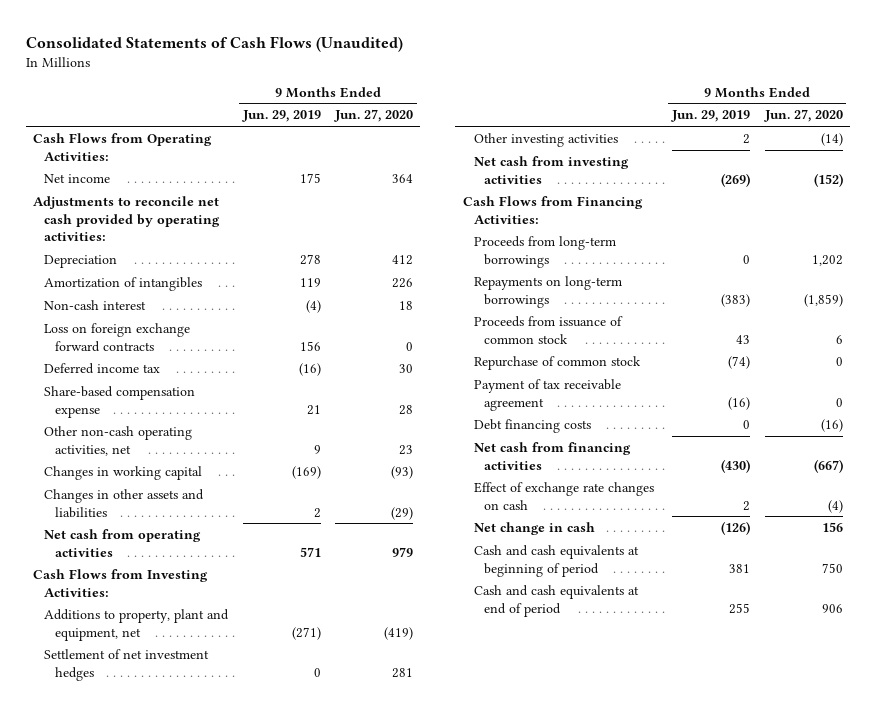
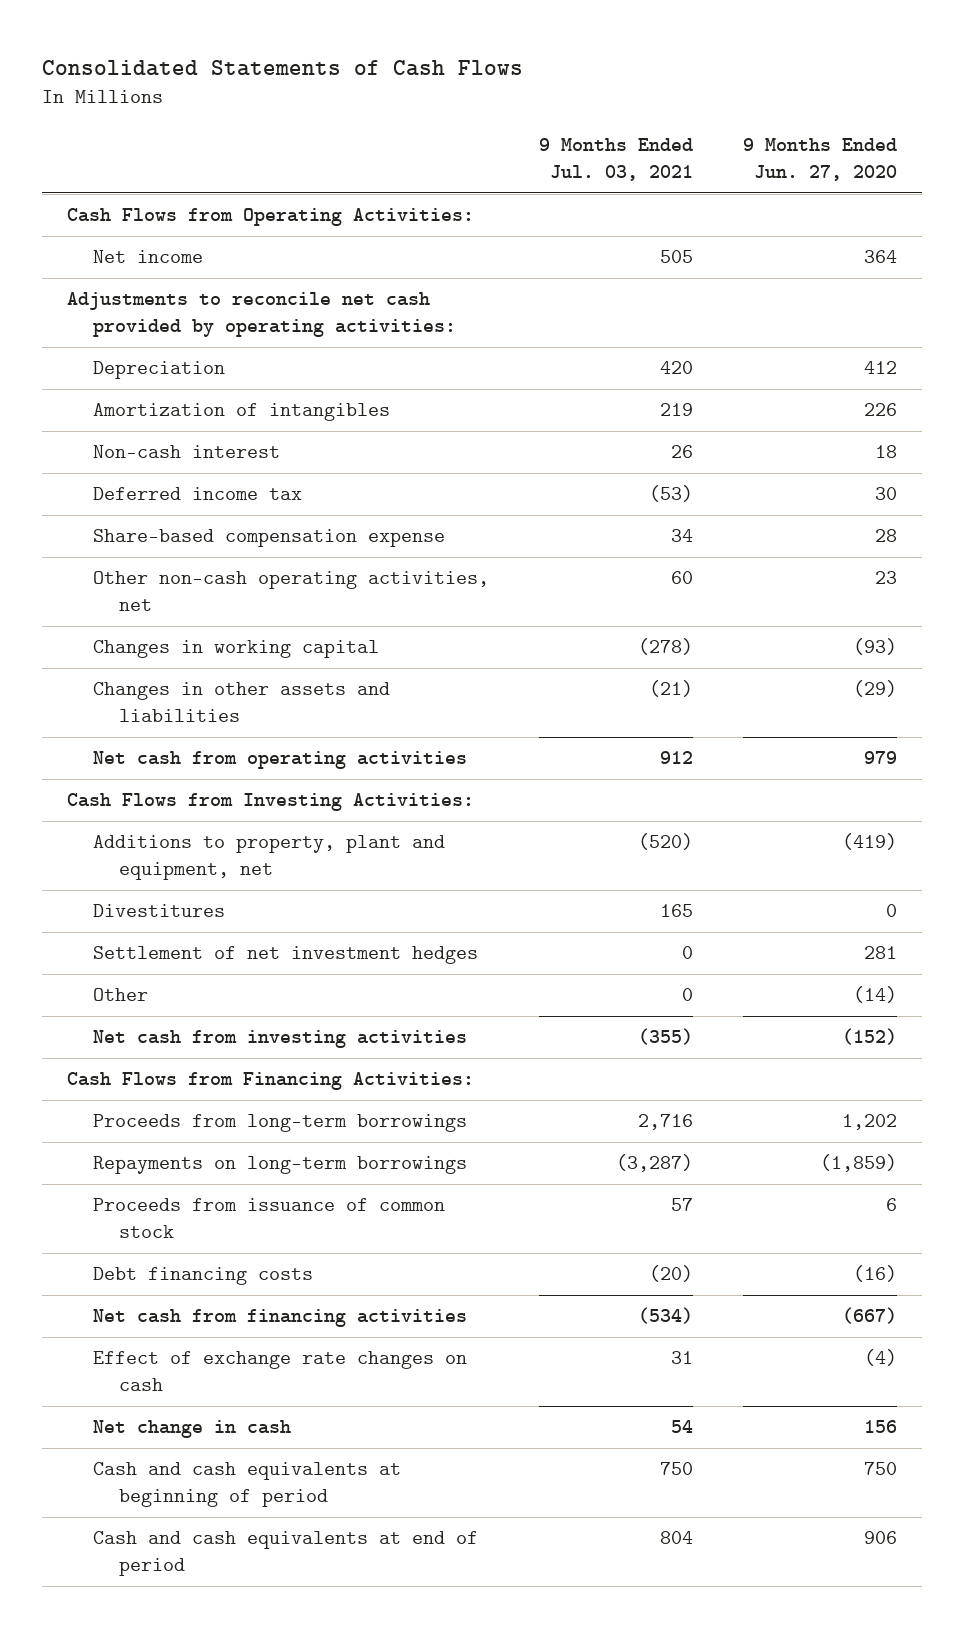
[26,35,404,52] Consolidated Statements of Cash Flows (Unaudited) -> [42,59,524,76] Consolidated Statements of Cash Flows
[241,110,321,123] Jun. 29, 2019 -> none
none -> [538,138,693,182] 9 Months Ended Jul. 03, 2021
[44,322,191,352] Loss on foreign exchange forward contracts -> none
none -> [92,904,225,918] Divestitures
[473,132,618,147] Other investing activities -> [92,988,148,1002] Other
[473,355,641,370] Repurchase of common stock -> none
[473,378,621,411] Payment of tax receivable agreement -> none

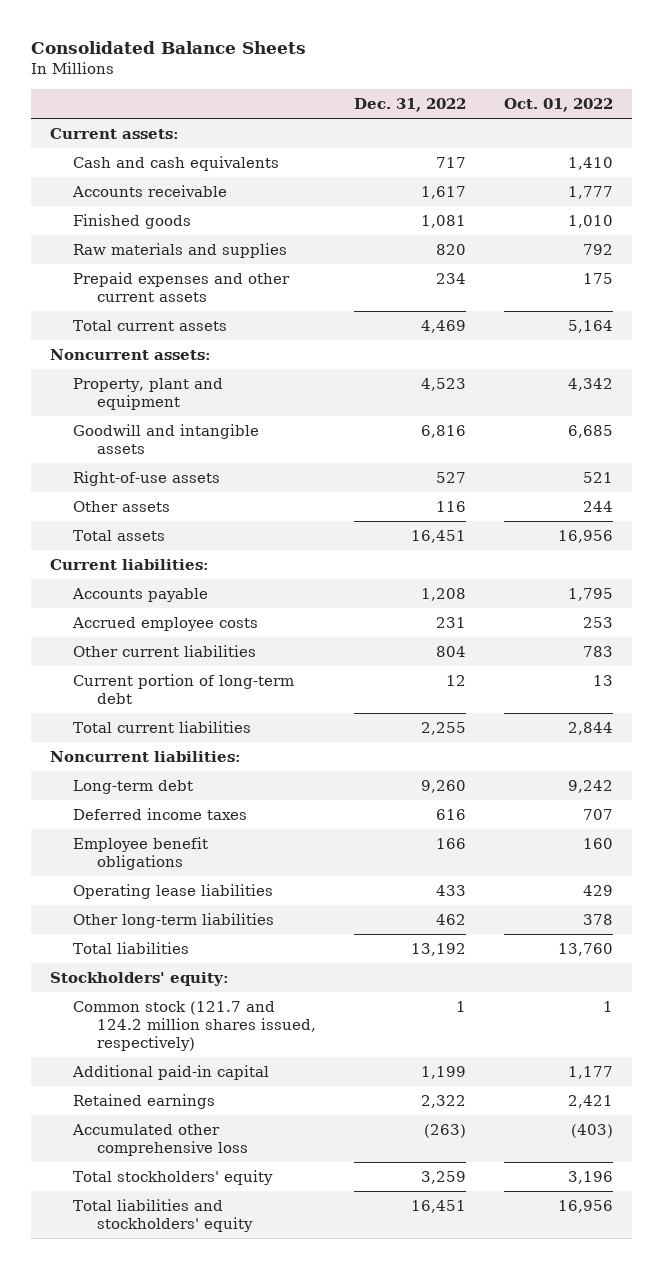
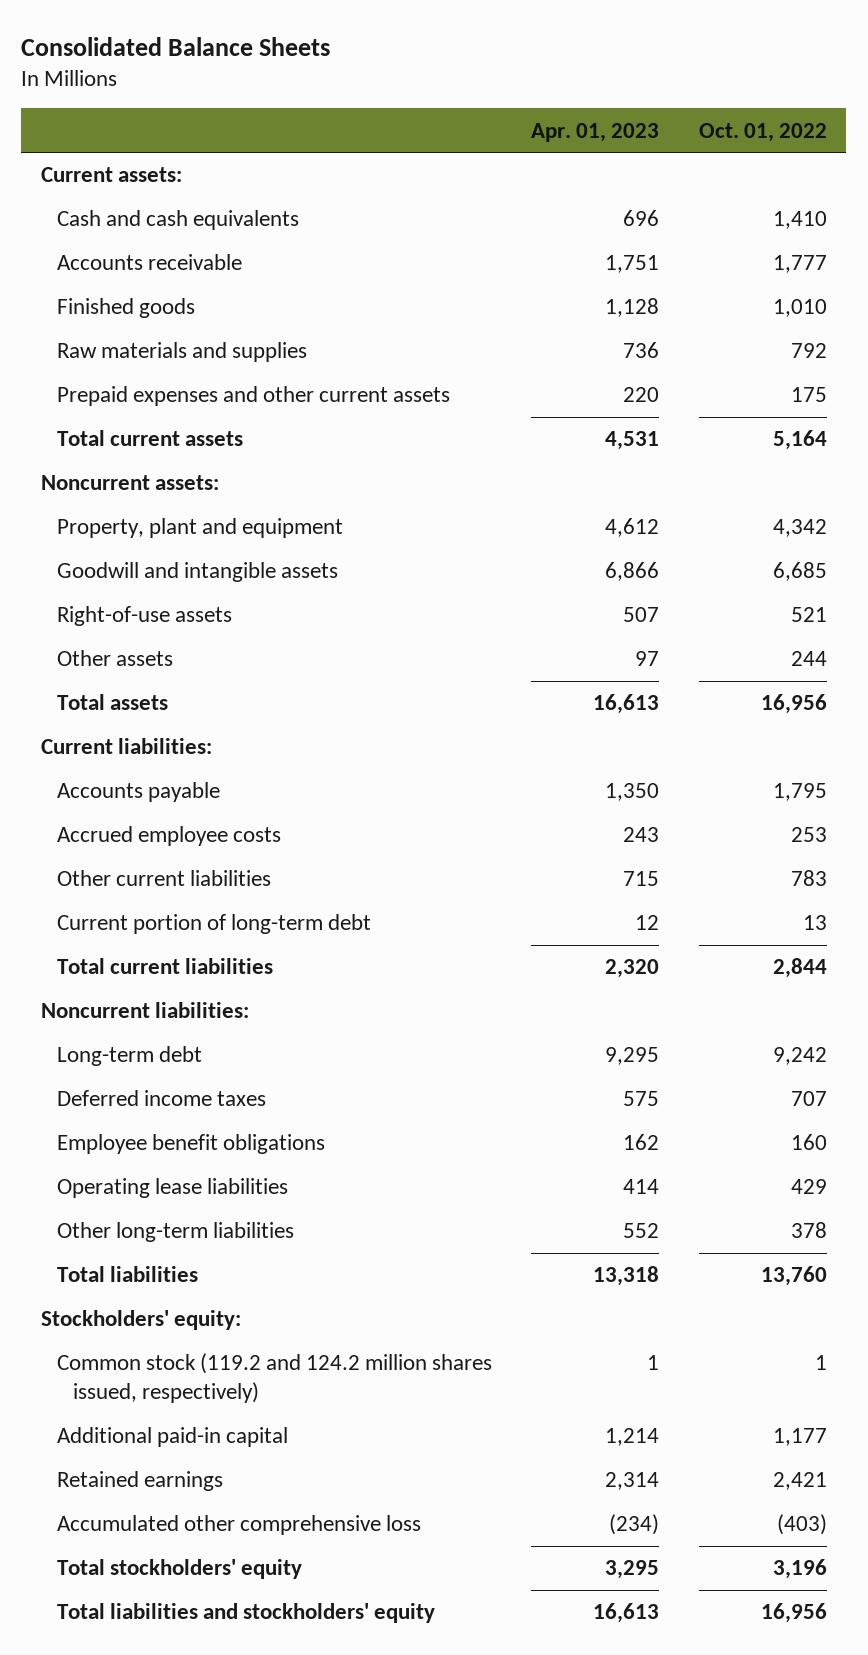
[353,98,466,113] Dec. 31, 2022 -> none
none -> [531,122,660,142] Apr. 01, 2023
[73,1000,316,1051] Common stock (121.7 and 124.2 million shares issued, respectively) -> [57,1353,493,1403] Common stock (119.2 and 124.2 million shares issued, respectively)

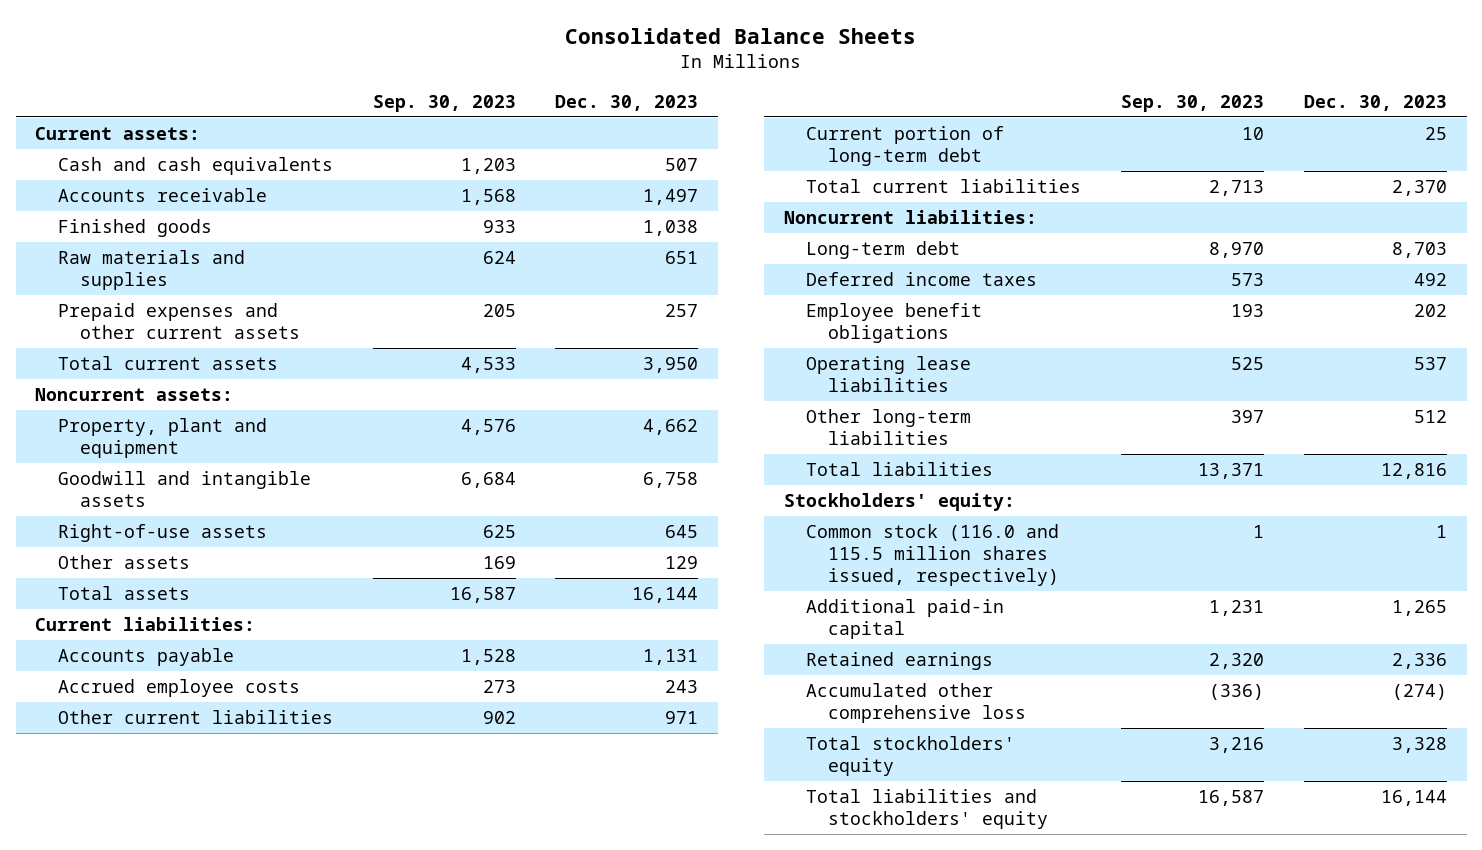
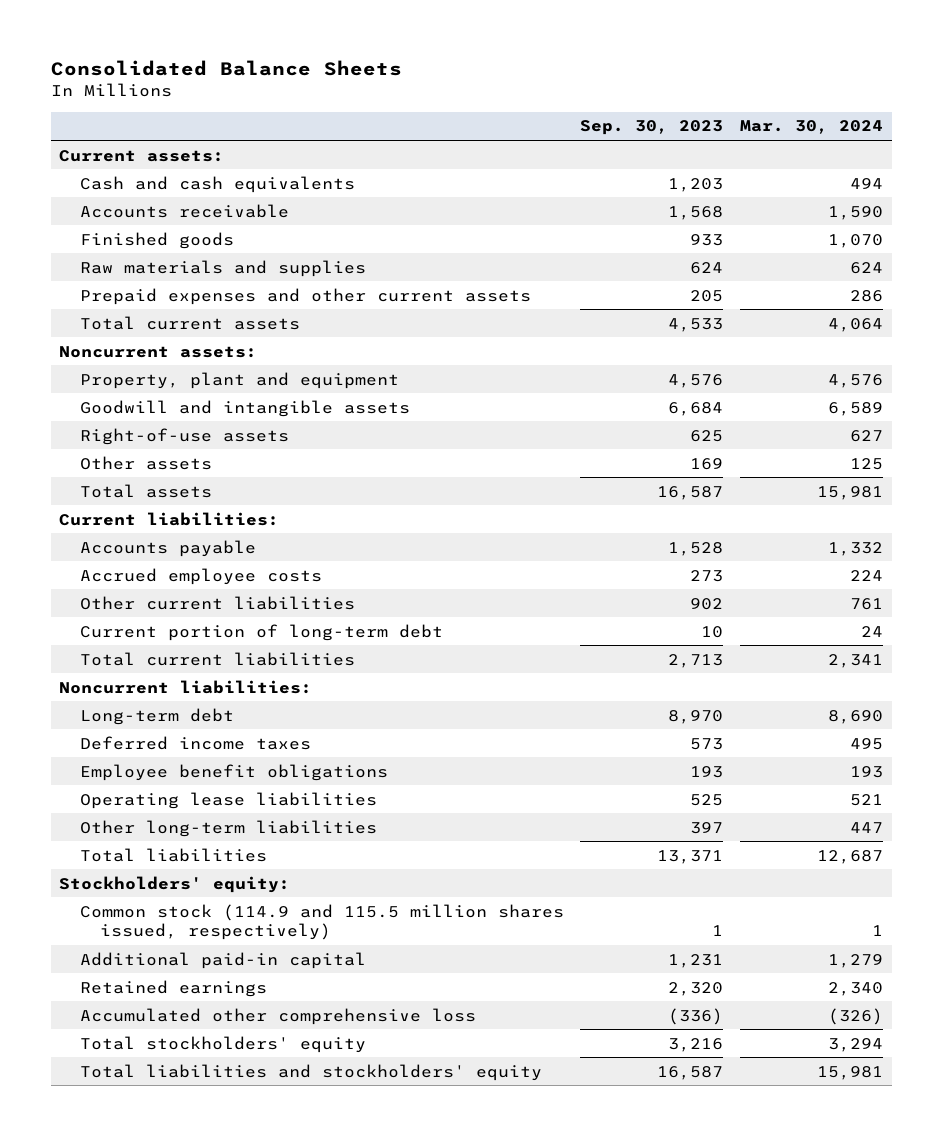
[555,95,699,112] Dec. 30, 2023 -> none
none -> [740,120,884,135] Mar. 30, 2024
[805,523,1059,587] Common stock (116.0 and 115.5 million shares issued, respectively) -> [79,903,564,941] Common stock (114.9 and 115.5 million shares issued, respectively)

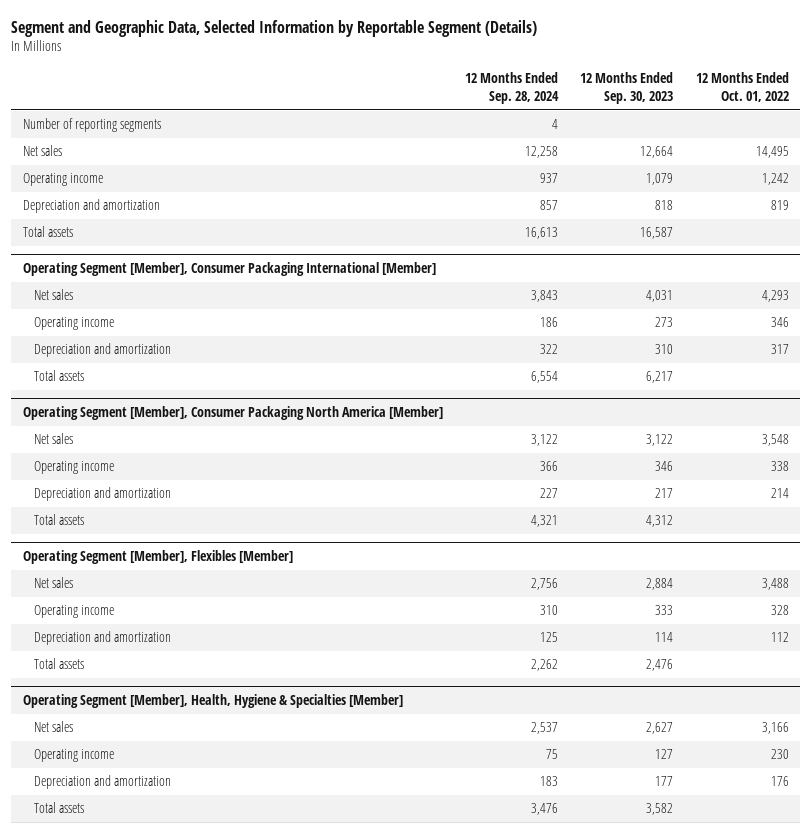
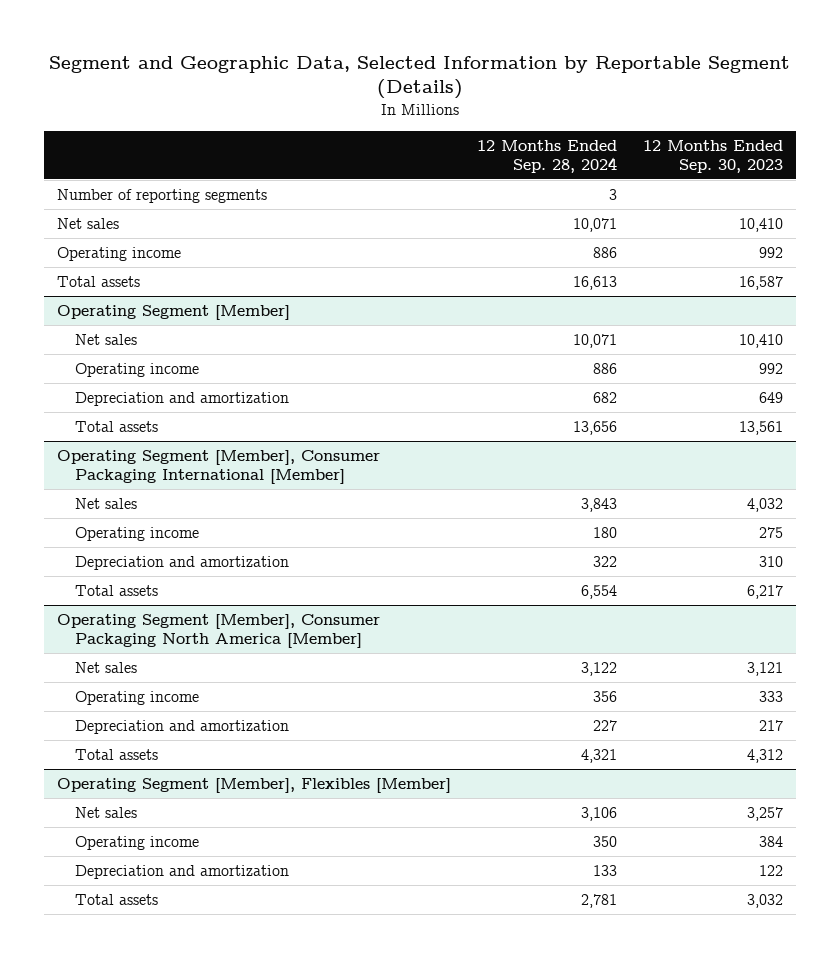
[695,72,789,103] 12 Months Ended Oct. 01, 2022 -> none
[22,199,160,214] Depreciation and amortization -> none
[551,119,558,130] 4 -> [608,188,617,200] 3
[524,146,558,159] 12,258 -> [572,217,617,232] 10,071
[640,146,674,159] 12,664 -> [738,217,783,232] 10,410
[539,173,558,184] 937 -> [592,246,617,258] 886
[646,173,674,186] 1,079 -> [758,246,783,258] 992
none -> [56,304,290,320] Operating Segment [Member]
none -> [74,333,137,345] Net sales
none -> [74,362,199,377] Operating income
none -> [74,391,289,406] Depreciation and amortization
none -> [74,420,158,432] Total assets
[646,290,674,303] 4,031 -> [746,497,783,512] 4,032
[539,317,558,328] 186 -> [592,526,617,538] 180
[655,317,674,328] 273 -> [758,526,783,538] 275
[646,434,674,447] 3,122 -> [746,661,783,676] 3,121
[539,461,558,472] 366 -> [592,690,617,702] 356
[655,461,674,472] 346 -> [758,690,783,702] 333
[22,694,403,709] Operating Segment [Member], Health, Hygiene & Specialties [Member] -> none
[33,721,73,733] Net sales -> none
[33,749,114,763] Operating income -> none
[33,775,171,790] Depreciation and amortization -> none
[33,802,84,814] Total assets -> none
[530,578,558,591] 2,756 -> [580,806,617,821] 3,106
[646,578,674,591] 2,884 -> [746,806,783,821] 3,257
[539,605,558,616] 310 -> [592,835,617,847] 350
[655,605,674,616] 333 -> [758,835,783,847] 384
[539,632,558,643] 125 -> [592,864,617,876] 133
[655,632,674,643] 114 -> [758,864,783,876] 122
[530,659,558,672] 2,262 -> [580,893,617,908] 2,781
[646,659,674,672] 2,476 -> [746,893,783,908] 3,032

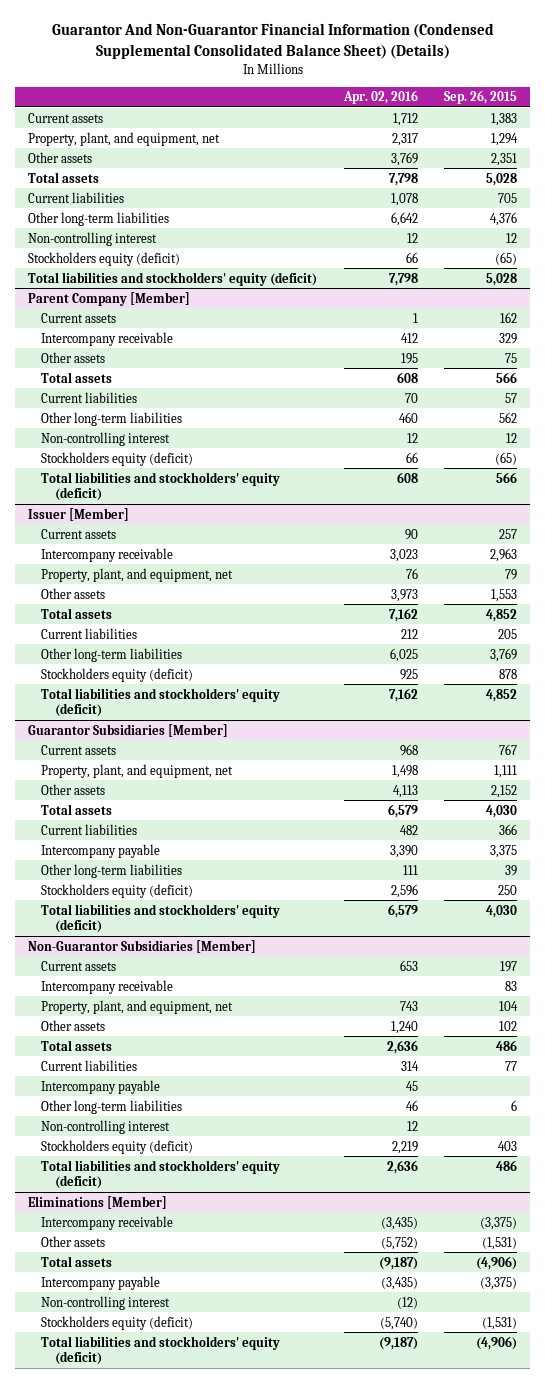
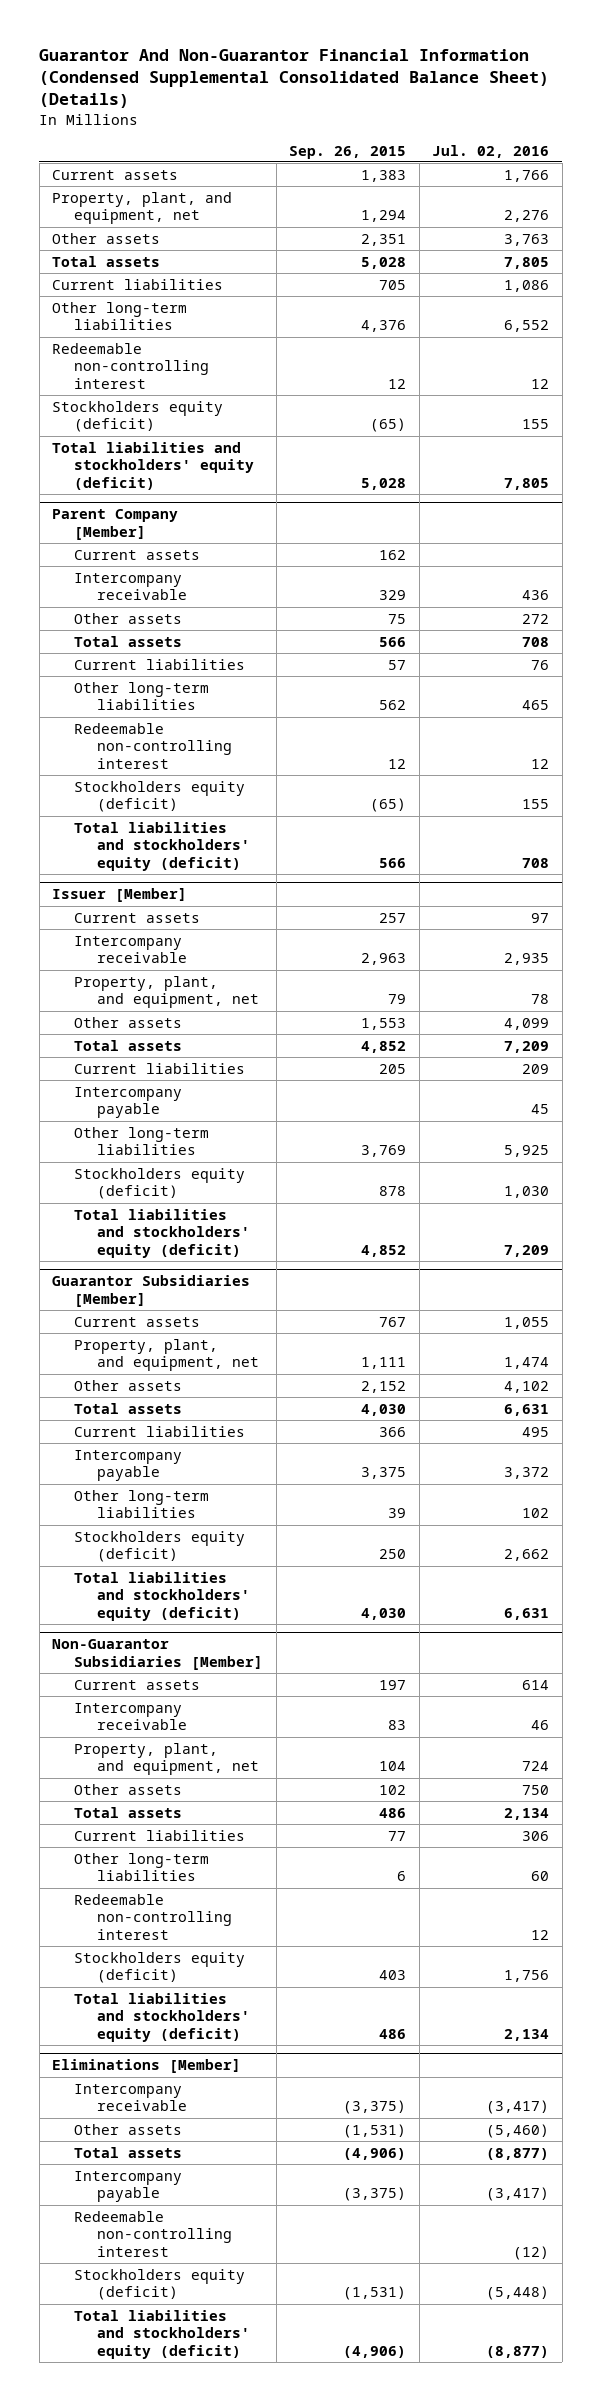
[342,90,418,105] Apr. 02, 2016 -> none
none -> [432,144,550,158] Jul. 02, 2016
[28,231,158,246] Non-controlling interest -> [51,342,210,389] Redeemable non-controlling interest
[41,431,171,446] Non-controlling interest -> [74,722,232,769] Redeemable non-controlling interest
none -> [74,1086,183,1119] Intercompany payable
[41,1079,161,1094] Intercompany payable -> none
[41,1119,171,1134] Non-controlling interest -> [74,1893,232,1940] Redeemable non-controlling interest
[41,1295,171,1310] Non-controlling interest -> [74,2210,232,2257] Redeemable non-controlling interest

